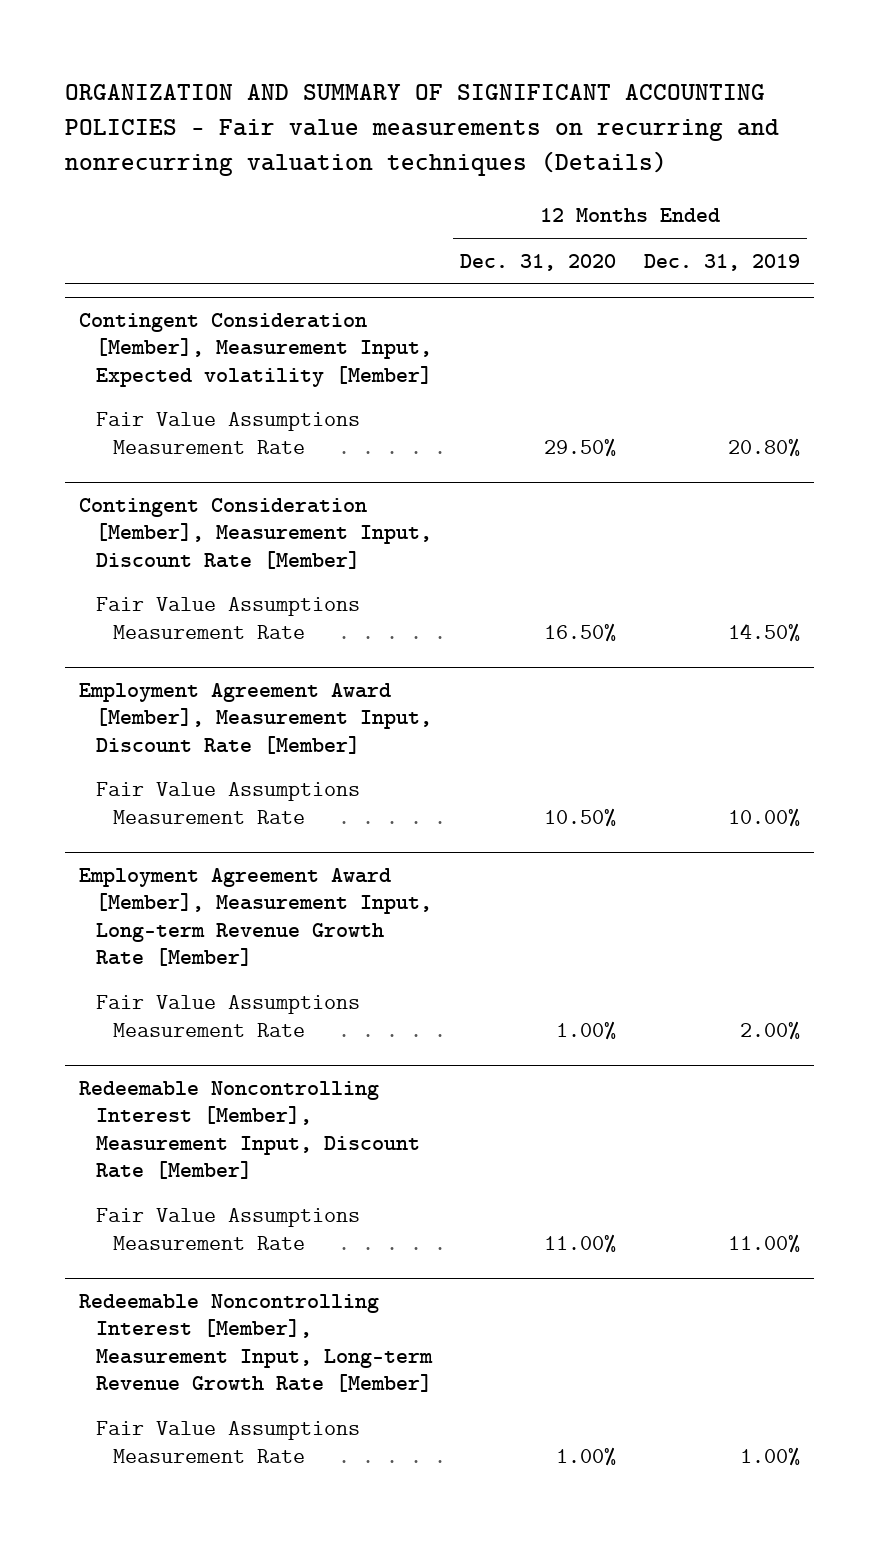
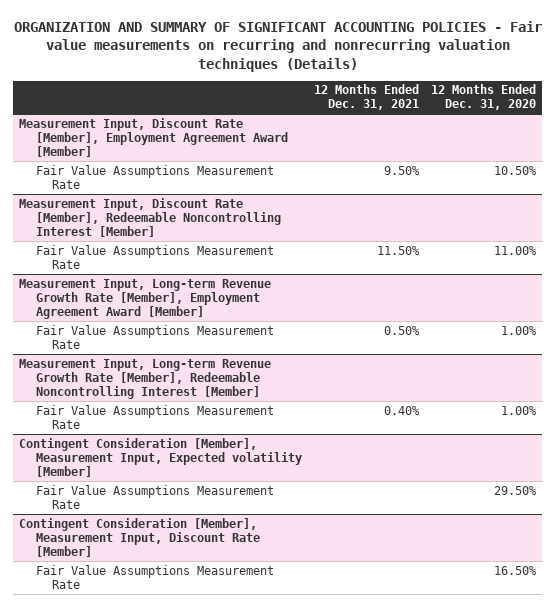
[644,253,801,271] Dec. 31, 2019 -> none
none -> [314,84,420,111] 12 Months Ended Dec. 31, 2021
none -> [19,117,288,157] Measurement Input, Discount Rate [Member], Employment Agreement Award [Member]
none -> [35,164,274,189] Fair Value Assumptions Measurement Rate
none -> [19,197,281,237] Measurement Input, Discount Rate [Member], Redeemable Noncontrolling Interest [Member]
none -> [35,244,274,269] Fair Value Assumptions Measurement Rate
none -> [19,278,272,319] Measurement Input, Long-term Revenue Growth Rate [Member], Employment Agreement Award [Member]
none -> [35,324,274,349] Fair Value Assumptions Measurement Rate
none -> [19,358,272,399] Measurement Input, Long-term Revenue Growth Rate [Member], Redeemable Noncontrolling Interest [Member]
none -> [35,404,274,429] Fair Value Assumptions Measurement Rate
[78,683,432,754] Employment Agreement Award [Member], Measurement Input, Discount Rate [Member] -> none
[95,782,360,824] Fair Value Assumptions Measurement Rate -> none
[78,868,432,967] Employment Agreement Award [Member], Measurement Input, Long-term Revenue Growth Rate [Member] -> none
[95,995,360,1037] Fair Value Assumptions Measurement Rate -> none
[78,1081,420,1180] Redeemable Noncontrolling Interest [Member], Measurement Input, Discount Rate [Member] -> none
[95,1208,360,1250] Fair Value Assumptions Measurement Rate -> none
[78,1294,433,1393] Redeemable Noncontrolling Interest [Member], Measurement Input, Long-term Revenue Growth Rate [Member] -> none
[95,1421,360,1463] Fair Value Assumptions Measurement Rate -> none

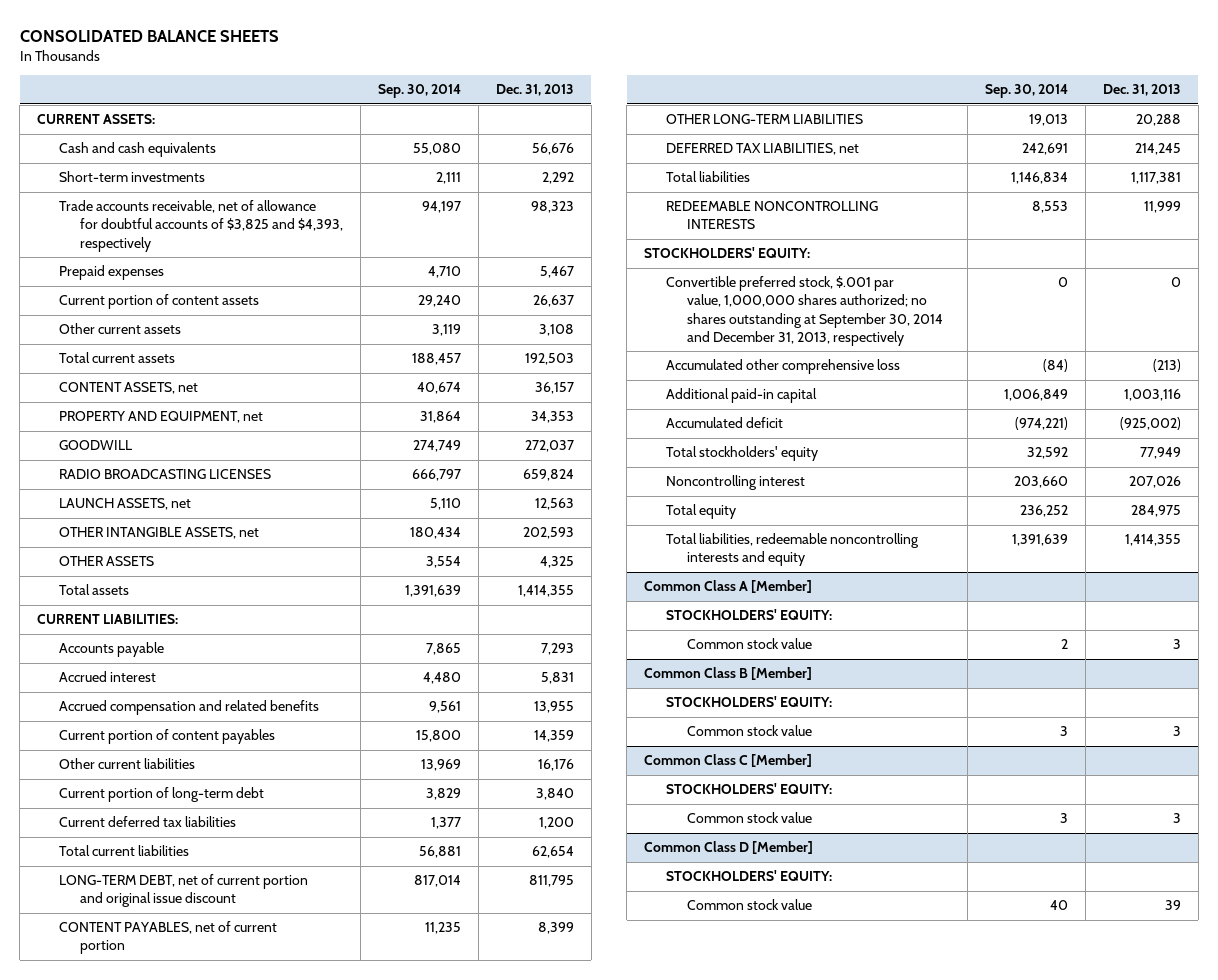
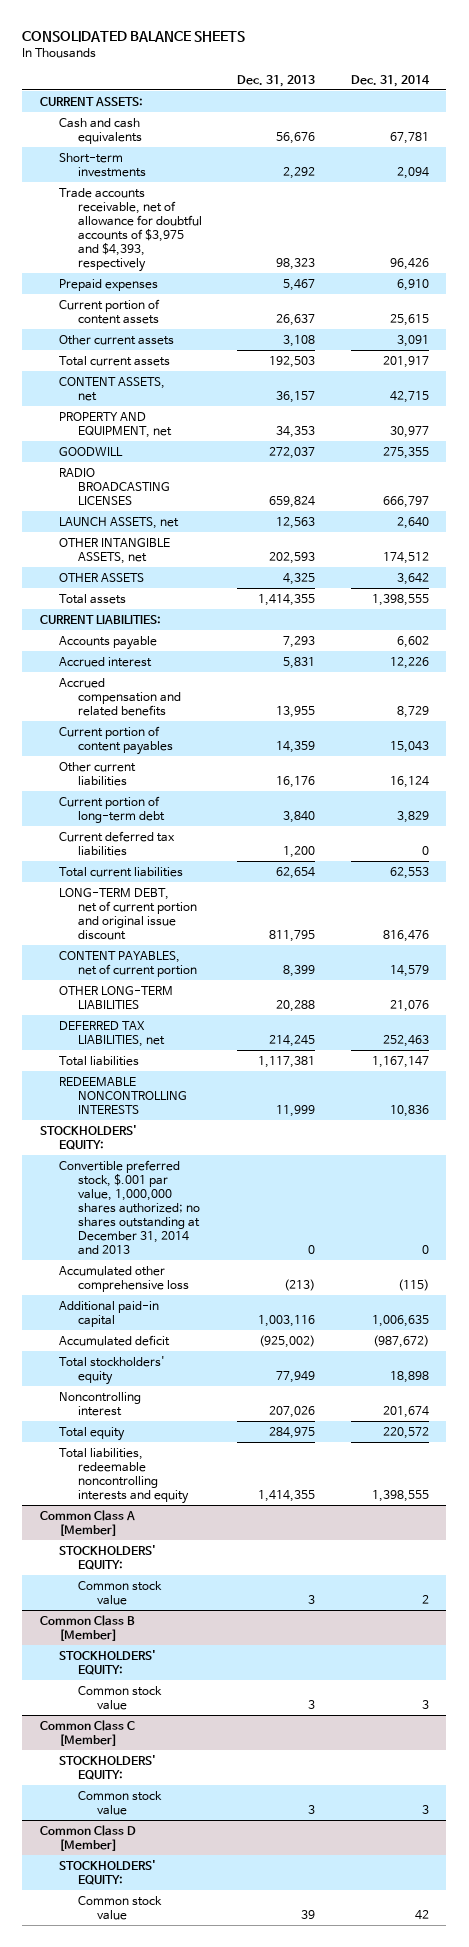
[378,84,462,99] Sep. 30, 2014 -> none
none -> [350,74,430,87] Dec. 31, 2014
[58,200,344,252] Trade accounts receivable, net of allowance for doubtful accounts of $3,825 and $4,393, respectively -> [59,187,203,272] Trade accounts receivable, net of allowance for doubtful accounts of $3,975 and $4,393, respectively
[665,276,944,346] Convertible preferred stock, $.001 par value, 1,000,000 shares authorized; no shares outstanding at September 30, 2014 and December 31, 2013, respectively -> [59,1159,201,1255] Convertible preferred stock, $.001 par value, 1,000,000 shares authorized; no shares outstanding at December 31, 2014 and 2013

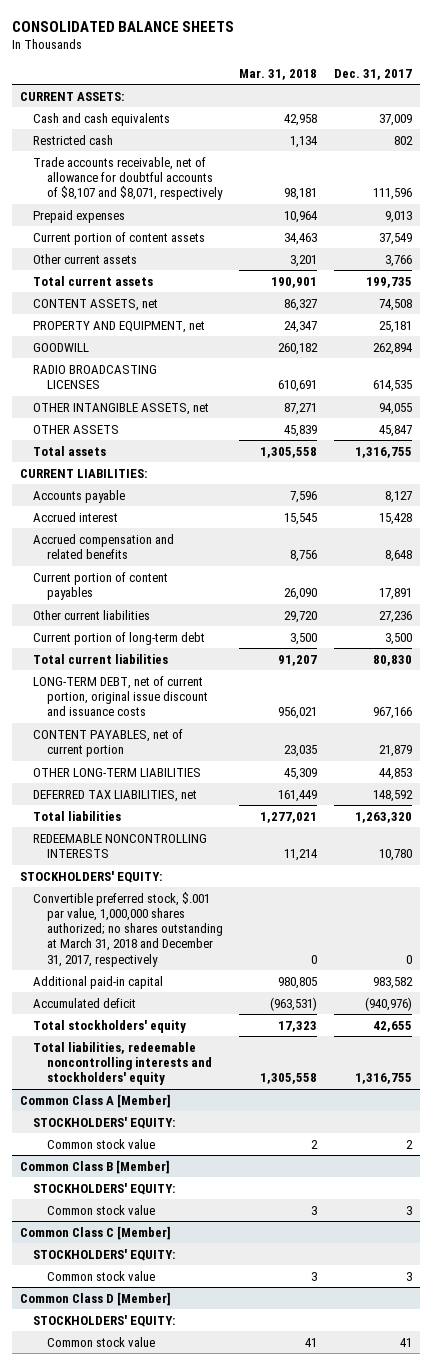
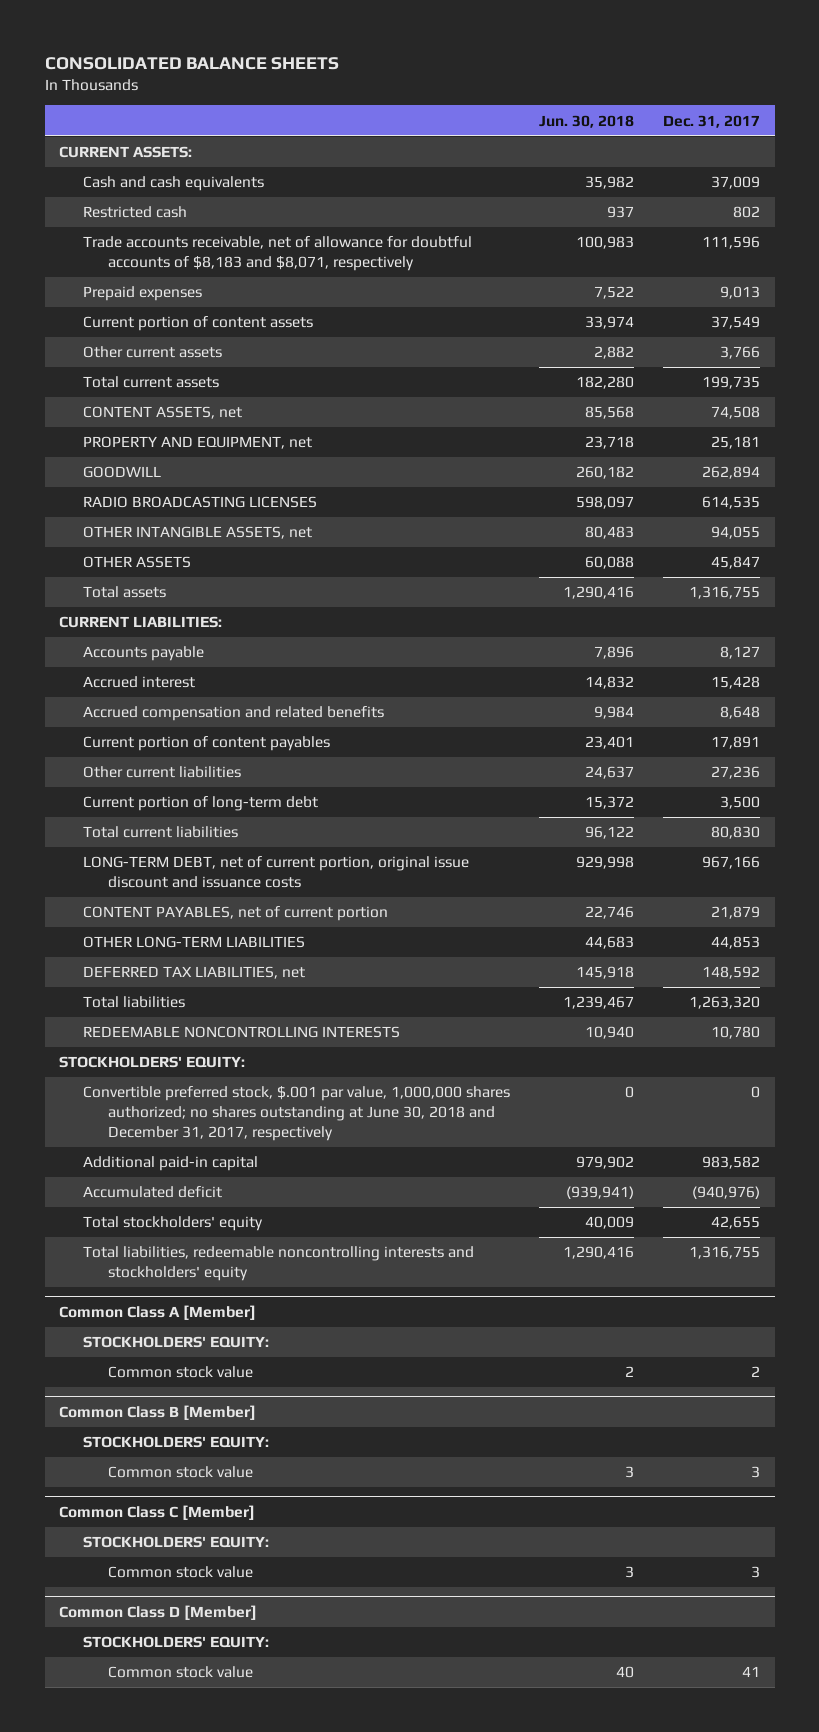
[239,68,318,80] Mar. 31, 2018 -> none
none -> [539,114,635,128] Jun. 30, 2018
[33,156,223,201] Trade accounts receivable, net of allowance for doubtful accounts of $8,107 and $8,071, respectively -> [83,236,473,272] Trade accounts receivable, net of allowance for doubtful accounts of $8,183 and $8,071, respectively
[33,891,223,967] Convertible preferred stock, $.001 par value, 1,000,000 shares authorized; no shares outstanding at March 31, 2018 and December 31, 2017, respectively -> [83,1086,511,1141] Convertible preferred stock, $.001 par value, 1,000,000 shares authorized; no shares outstanding at June 30, 2018 and December 31, 2017, respectively

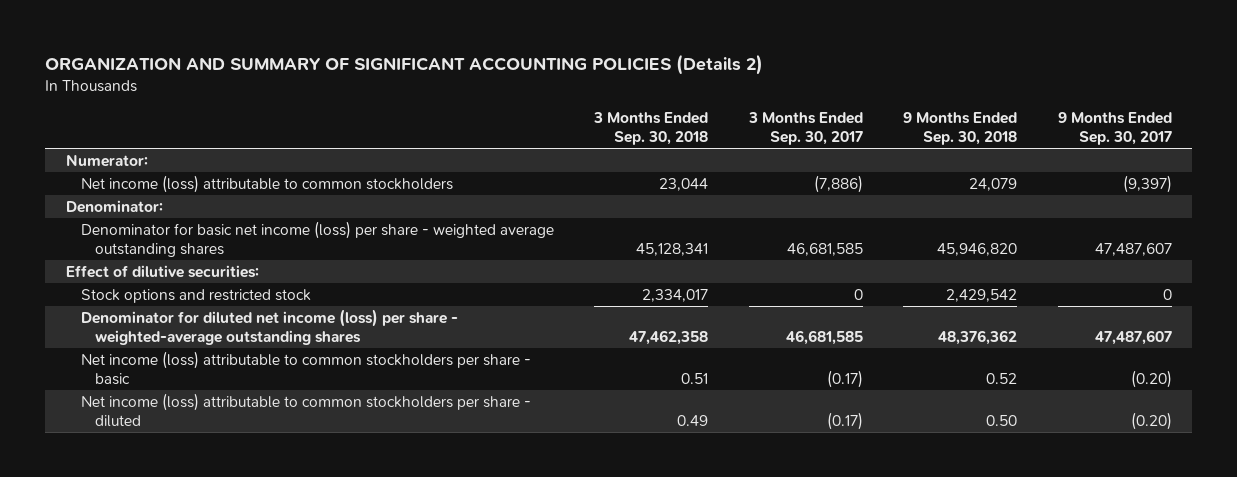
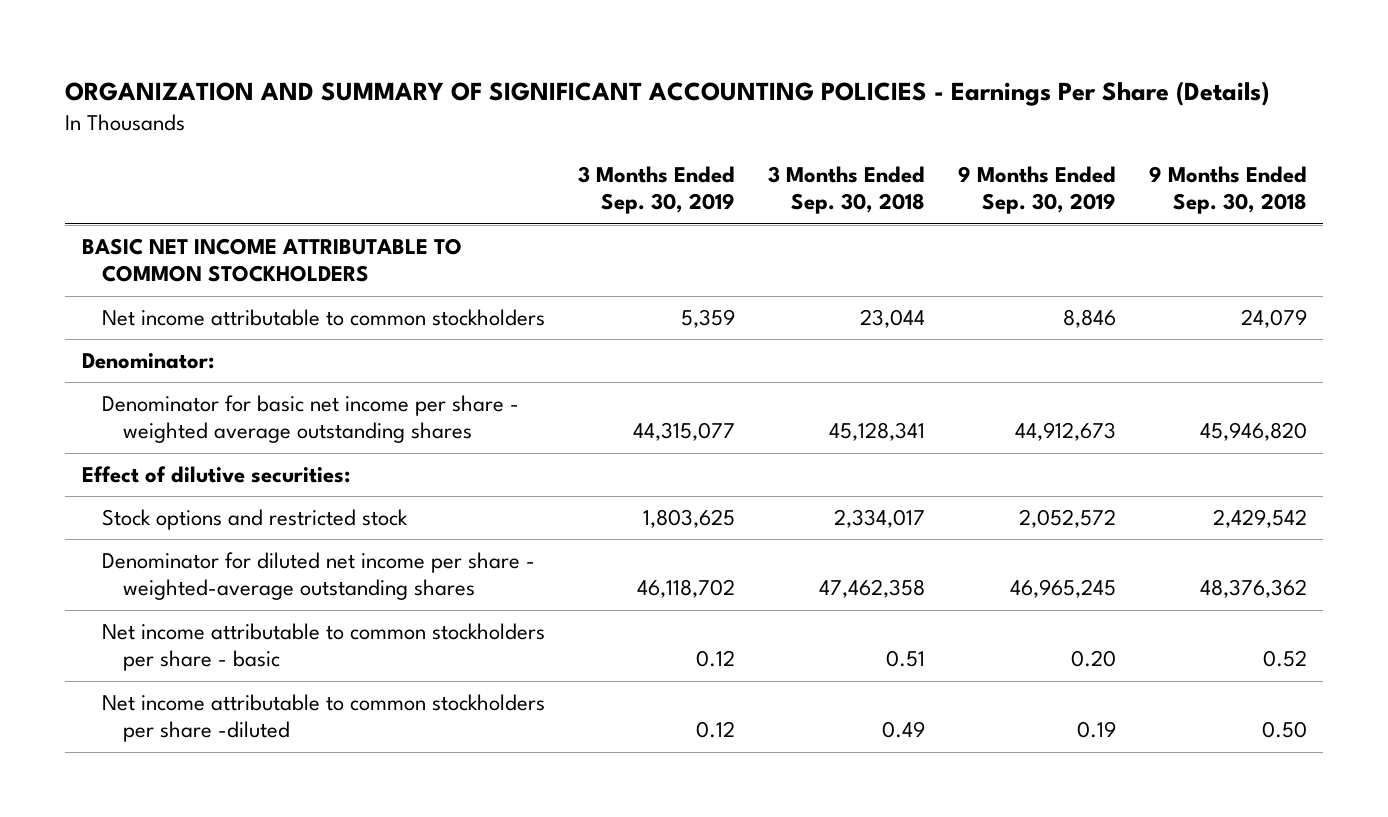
[45,53,764,75] ORGANIZATION AND SUMMARY OF SIGNIFICANT ACCOUNTING POLICIES (Details 2) -> [65,80,1270,106] ORGANIZATION AND SUMMARY OF SIGNIFICANT ACCOUNTING POLICIES - Earnings Per Share (Details)
[747,112,863,145] 3 Months Ended Sep. 30, 2017 -> none
[1057,112,1172,145] 9 Months Ended Sep. 30, 2017 -> none
none -> [578,165,736,215] 3 Months Ended Sep. 30, 2019
none -> [957,165,1116,215] 9 Months Ended Sep. 30, 2019
[65,155,148,168] Numerator: -> [81,238,462,283] BASIC NET INCOME ATTRIBUTABLE TO COMMON STOCKHOLDERS
[80,175,453,194] Net income (loss) attributable to common stockholders -> [102,309,546,327] Net income attributable to common stockholders
[80,221,554,257] Denominator for basic net income (loss) per share - weighted average outstanding shares -> [102,395,520,444] Denominator for basic net income per share - weighted average outstanding shares
[80,309,458,345] Denominator for diluted net income (loss) per share - weighted-average outstanding shares -> [102,552,536,601] Denominator for diluted net income per share - weighted-average outstanding shares
[80,351,531,385] Net income (loss) attributable to common stockholders per share - basic -> [102,623,546,672] Net income attributable to common stockholders per share - basic
[80,393,531,427] Net income (loss) attributable to common stockholders per share - diluted -> [102,694,546,743] Net income attributable to common stockholders per share -diluted

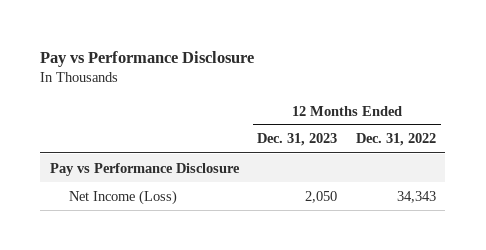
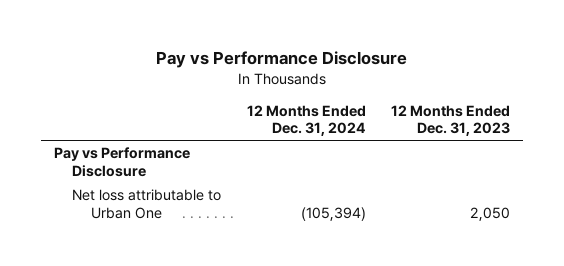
[355,133,436,147] Dec. 31, 2022 -> none
none -> [246,104,366,137] 12 Months Ended Dec. 31, 2024
[69,189,178,205] Net Income (Loss) -> [72,189,222,219] Net loss attributable to Urban One

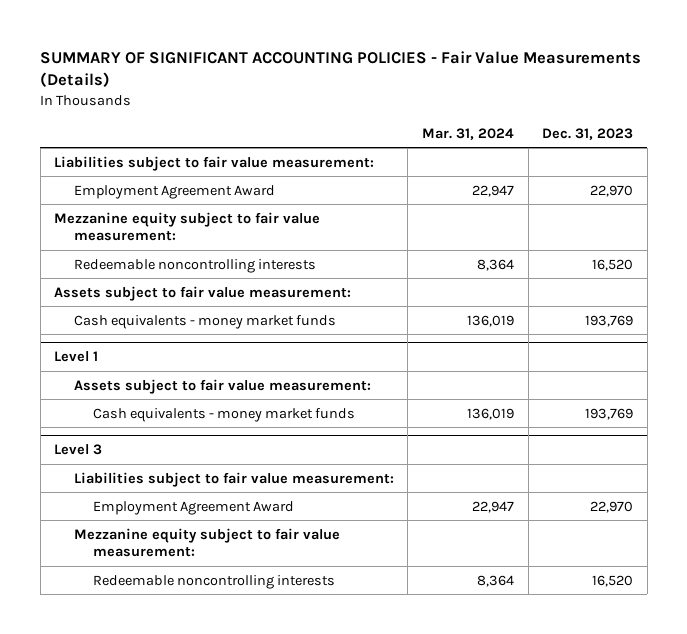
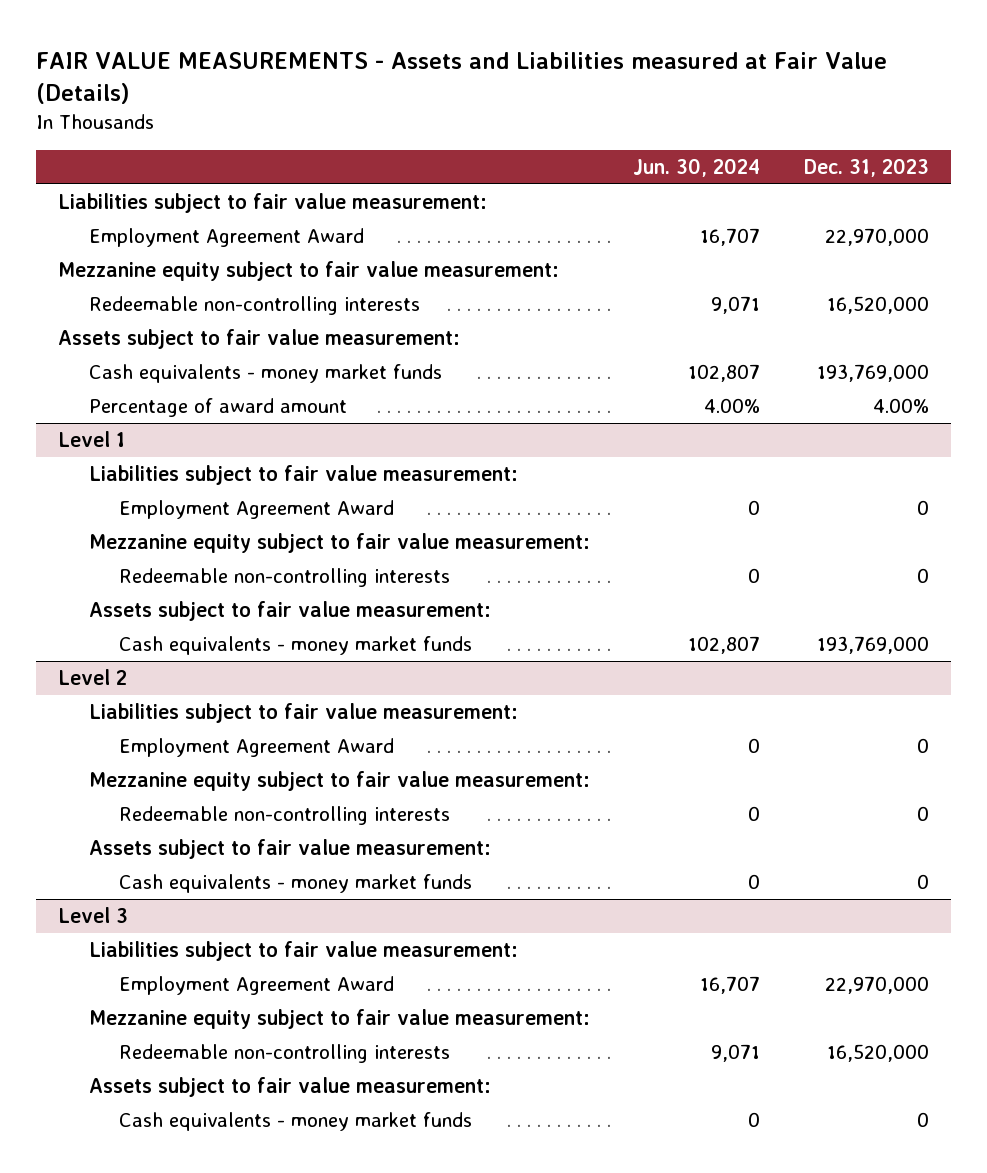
[40,50,642,88] SUMMARY OF SIGNIFICANT ACCOUNTING POLICIES - Fair Value Measurements (Details) -> [36,51,888,104] FAIR VALUE MEASUREMENTS - Assets and Liabilities measured at Fair Value (Details)
[421,127,514,140] Mar. 31, 2024 -> none
none -> [633,157,761,177] Jun. 30, 2024
[590,184,634,197] 22,970 -> [824,228,929,247] 22,970,000
[73,258,316,273] Redeemable noncontrolling interests -> [88,296,420,316] Redeemable non-controlling interests
[592,258,634,271] 16,520 -> [826,296,929,315] 16,520,000
[585,314,634,327] 193,769 -> [816,364,929,383] 193,769,000
none -> [88,398,347,418] Percentage of award amount
none -> [88,465,518,486] Liabilities subject to fair value measurement:
none -> [119,500,395,520] Employment Agreement Award
none -> [88,533,590,554] Mezzanine equity subject to fair value measurement:
none -> [119,568,451,588] Redeemable non-controlling interests
[585,407,634,420] 193,769 -> [816,636,929,655] 193,769,000
none -> [58,669,128,686] Level 2
none -> [88,703,518,724] Liabilities subject to fair value measurement:
none -> [119,738,395,758] Employment Agreement Award
none -> [88,771,590,792] Mezzanine equity subject to fair value measurement:
none -> [119,806,451,826] Redeemable non-controlling interests
none -> [88,839,491,860] Assets subject to fair value measurement:
none -> [119,874,473,894] Cash equivalents - money market funds
[590,500,634,513] 22,970 -> [824,976,929,995] 22,970,000
[92,574,335,589] Redeemable noncontrolling interests -> [119,1044,451,1064] Redeemable non-controlling interests
[592,574,634,587] 16,520 -> [826,1044,929,1063] 16,520,000
none -> [88,1077,491,1098] Assets subject to fair value measurement:
none -> [119,1112,473,1132] Cash equivalents - money market funds

